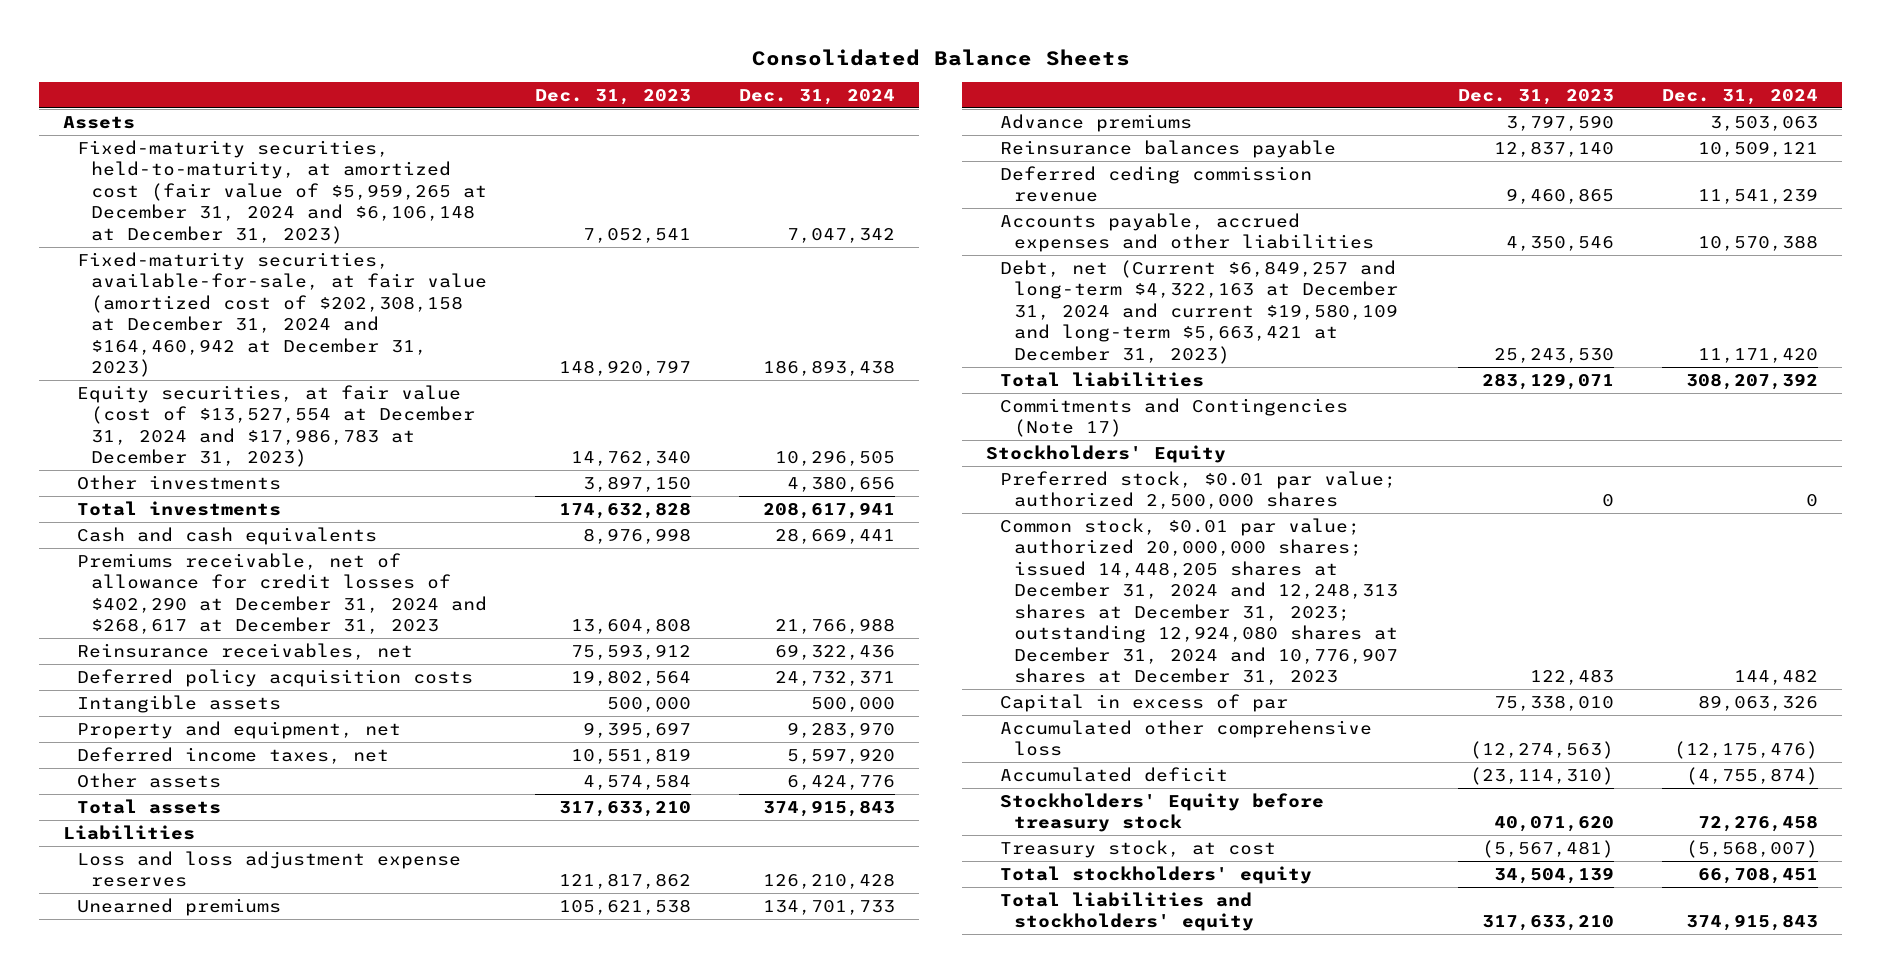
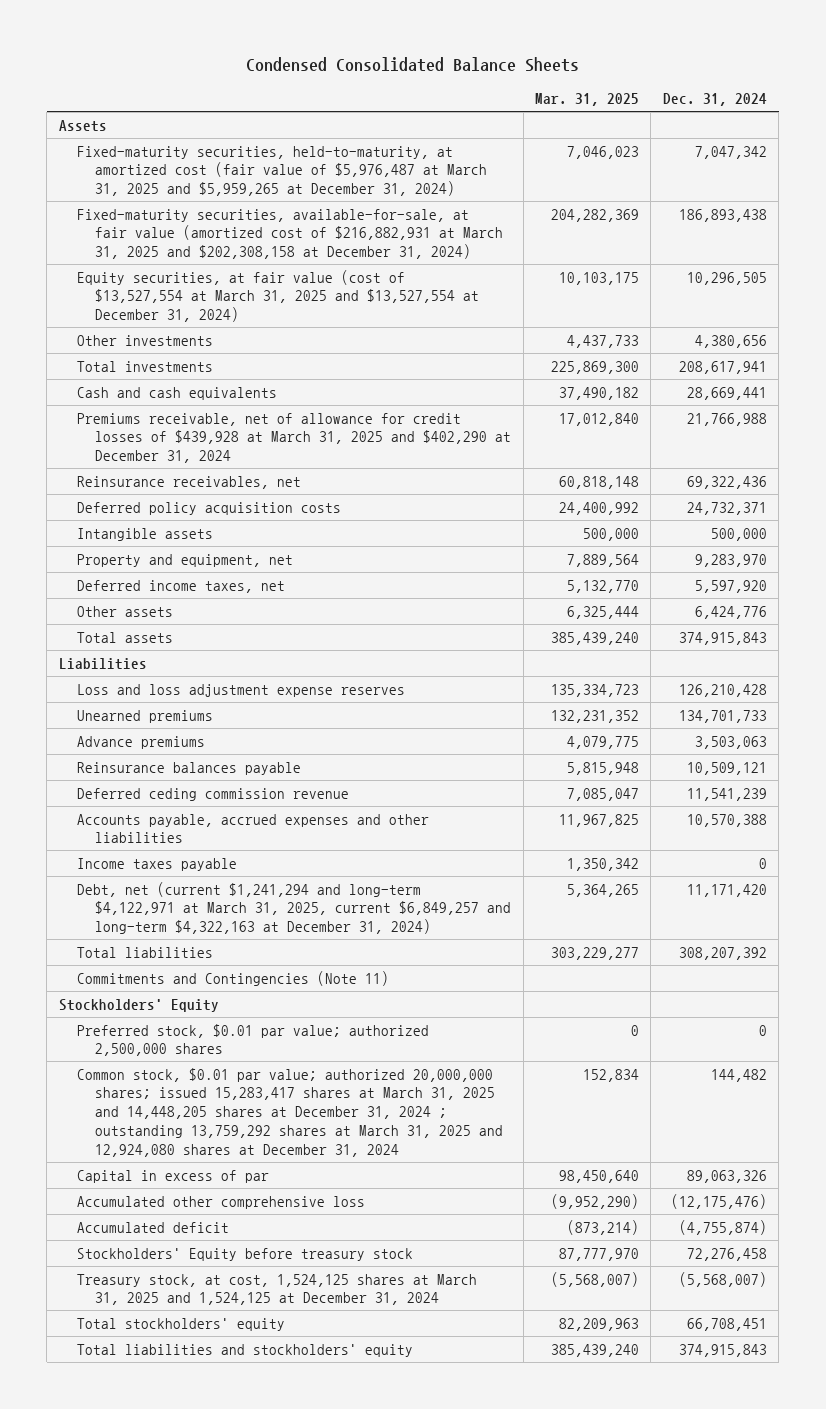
[751,49,1130,67] Consolidated Balance Sheets -> [245,57,579,73] Condensed Consolidated Balance Sheets
[534,89,691,106] Dec. 31, 2023 -> none
none -> [535,93,640,107] Mar. 31, 2025
[76,139,487,244] Fixed-maturity securities, held-to-maturity, at amortized cost (fair value of $5,959,265 at December 31, 2024 and $6,106,148 at December 31, 2023) -> [76,145,488,197] Fixed-maturity securities, held-to-maturity, at amortized cost (fair value of $5,976,487 at March 31, 2025 and $5,959,265 at December 31, 2024)
[76,251,487,378] Fixed-maturity securities, available-for-sale, at fair value (amortized cost of $202,308,158 at December 31, 2024 and $164,460,942 at December 31, 2023) -> [76,208,504,260] Fixed-maturity securities, available-for-sale, at fair value (amortized cost of $216,882,931 at March 31, 2025 and $202,308,158 at December 31, 2024)
[76,384,475,468] Equity securities, at fair value (cost of $13,527,554 at December 31, 2024 and $17,986,783 at December 31, 2023) -> [76,269,480,323] Equity securities, at fair value (cost of $13,527,554 at March 31, 2025 and $13,527,554 at December 31, 2024)
[76,552,487,635] Premiums receivable, net of allowance for credit losses of $402,290 at December 31, 2024 and $268,617 at December 31, 2023 -> [76,412,512,464] Premiums receivable, net of allowance for credit losses of $439,928 at March 31, 2025 and $402,290 at December 31, 2024
none -> [76,857,237,871] Income taxes payable
[999,259,1398,364] Debt, net (Current $6,849,257 and long-term $4,322,163 at December 31, 2024 and current $19,580,109 and long-term $5,663,421 at December 31, 2023) -> [76,881,512,935] Debt, net (current $1,241,294 and long-term $4,122,971 at March 31, 2025, current $6,849,257 and long-term $4,322,163 at December 31, 2024)
[999,397,1348,438] Commitments and Contingencies (Note 17) -> [76,970,389,986] Commitments and Contingencies (Note 11)
[999,517,1398,686] Common stock, $0.01 par value; authorized 20,000,000 shares; issued 14,448,205 shares at December 31, 2024 and 12,248,313 shares at December 31, 2023; outstanding 12,924,080 shares at December 31, 2024 and 10,776,907 shares at December 31, 2023 -> [76,1067,504,1157] Common stock, $0.01 par value; authorized 20,000,000 shares; issued 15,283,417 shares at March 31, 2025 and 14,448,205 shares at December 31, 2024 ; outstanding 13,759,292 shares at March 31, 2025 and 12,924,080 shares at December 31, 2024
[999,839,1276,858] Treasury stock, at cost -> [76,1273,477,1306] Treasury stock, at cost, 1,524,125 shares at March 31, 2025 and 1,524,125 at December 31, 2024

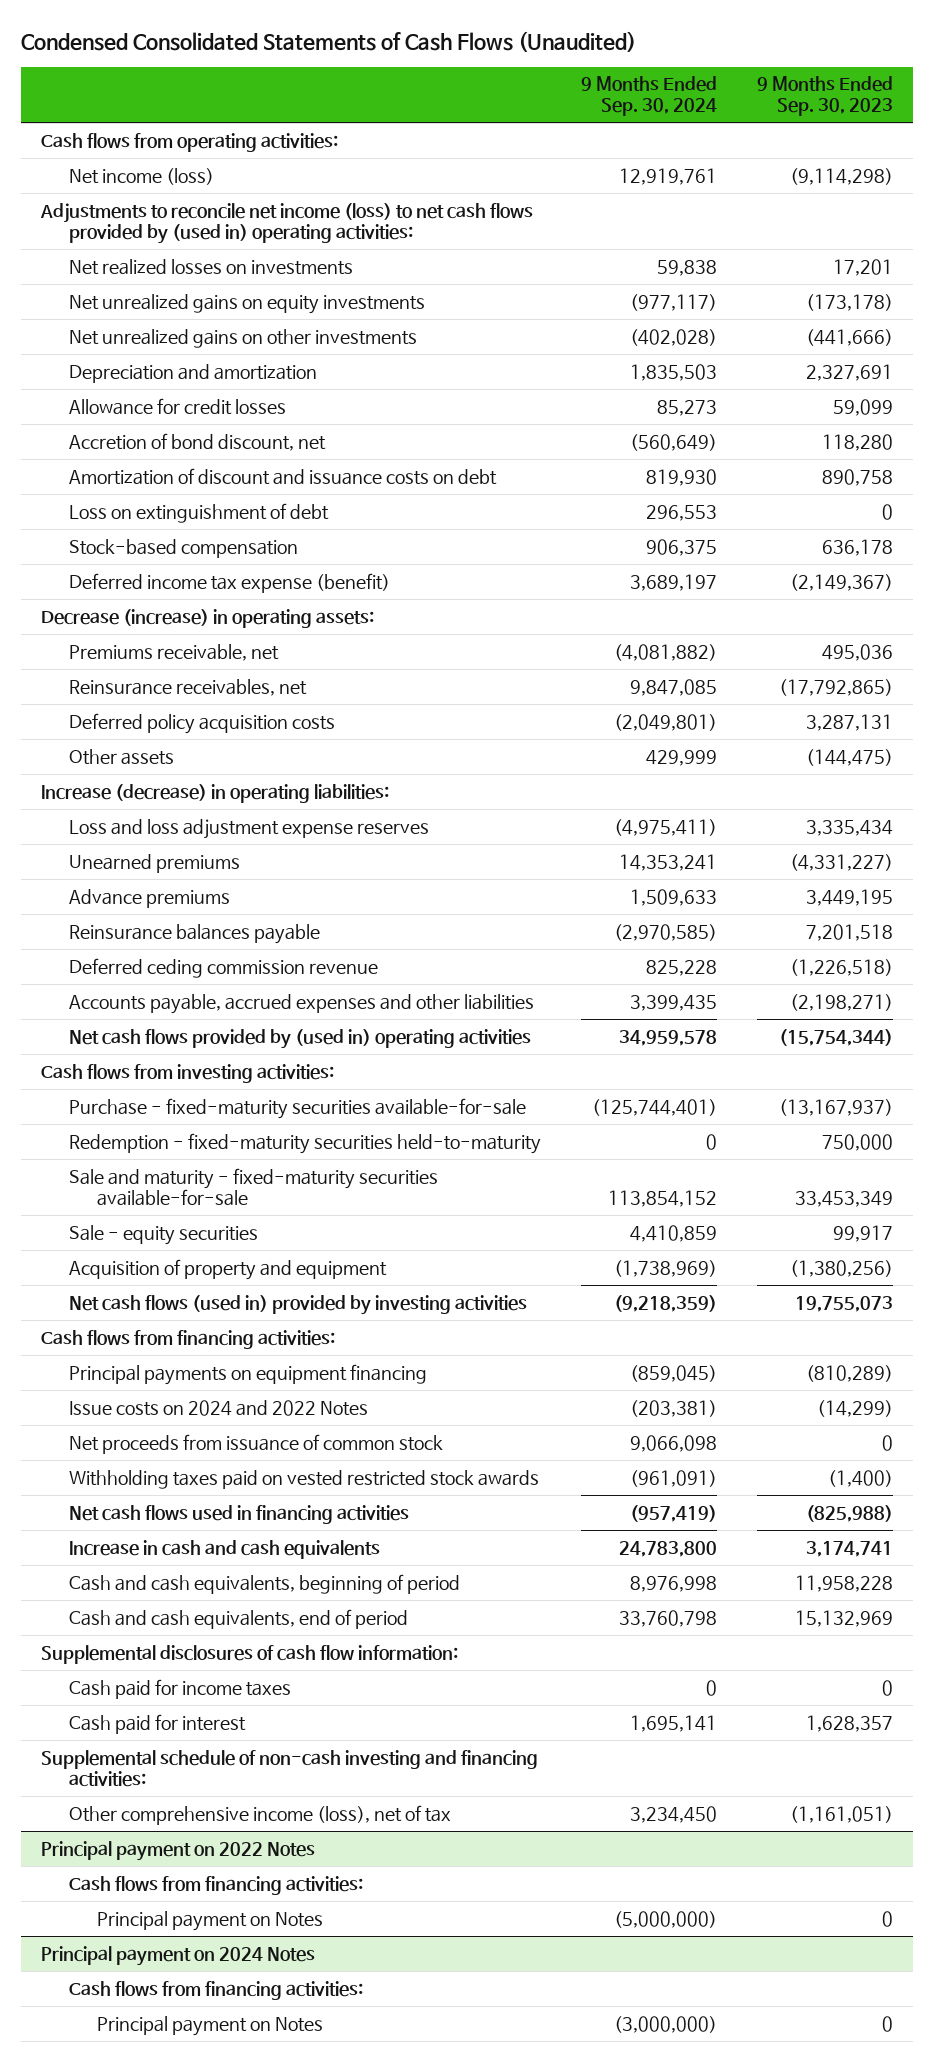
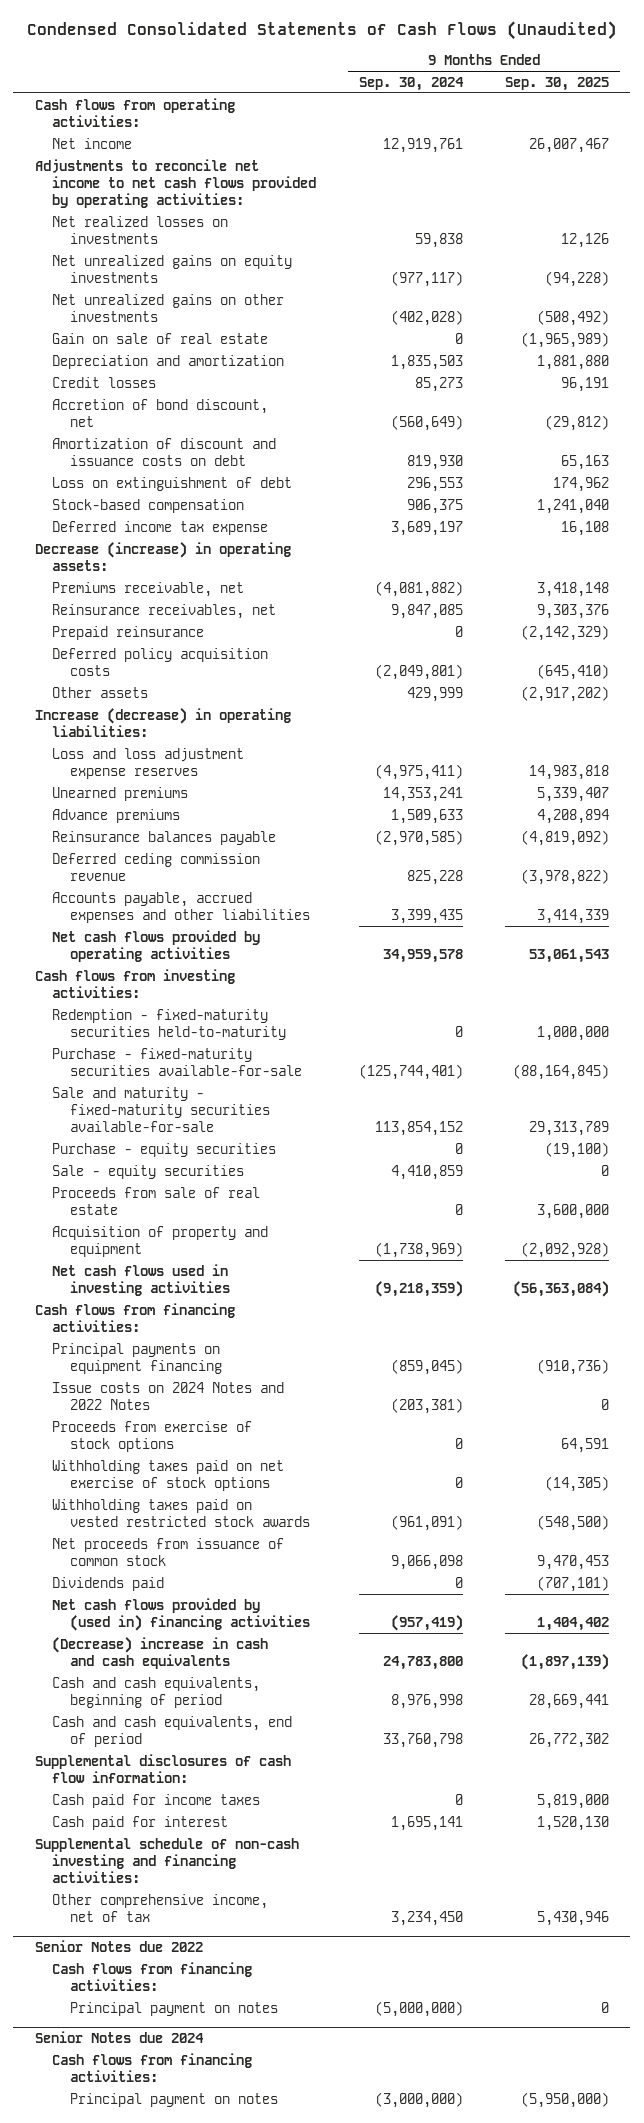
[757,76,894,117] 9 Months Ended Sep. 30, 2023 -> none
none -> [504,76,609,91] Sep. 30, 2025
[69,167,215,185] Net income (loss) -> [52,137,133,149] Net income
[40,202,534,244] Adjustments to reconcile net income (loss) to net cash flows provided by (used in) operating activities: -> [34,158,317,209] Adjustments to reconcile net income to net cash flows provided by operating activities:
none -> [52,332,269,344] Gain on sale of real estate
[69,397,287,415] Allowance for credit losses -> [52,376,157,388] Credit losses
[69,572,391,593] Deferred income tax expense (benefit) -> [52,520,269,535] Deferred income tax expense
none -> [52,625,205,640] Prepaid reinsurance
[69,1028,532,1049] Net cash flows provided by (used in) operating activities -> [52,929,261,963] Net cash flows provided by operating activities
[69,1097,527,1119] Purchase - fixed-maturity securities available-for-sale -> [52,1047,302,1077] Purchase - fixed-maturity securities available-for-sale
none -> [52,1142,277,1157] Purchase - equity securities
none -> [52,1186,261,1216] Proceeds from sale of real estate
[69,1294,528,1315] Net cash flows (used in) provided by investing activities -> [52,1263,230,1297] Net cash flows used in investing activities
[69,1399,369,1416] Issue costs on 2024 and 2022 Notes -> [52,1381,285,1411] Issue costs on 2024 Notes and 2022 Notes
none -> [52,1420,253,1453] Proceeds from exercise of stock options
none -> [52,1459,285,1492] Withholding taxes paid on net exercise of stock options
[69,1433,444,1454] Net proceeds from issuance of common stock -> [52,1537,285,1567] Net proceeds from issuance of common stock
none -> [52,1576,165,1591] Dividends paid
[69,1504,410,1524] Net cash flows used in financing activities -> [52,1597,310,1632] Net cash flows provided by (used in) financing activities
[69,1539,381,1559] Increase in cash and cash equivalents -> [52,1636,269,1670] (Decrease) increase in cash and cash equivalents
[69,1804,452,1825] Other comprehensive income (loss), net of tax -> [52,1893,269,1923] Other comprehensive income, net of tax
[41,1840,316,1861] Principal payment on 2022 Notes -> [34,1940,203,1953] Senior Notes due 2022
[97,1910,324,1931] Principal payment on Notes -> [69,2001,278,2016] Principal payment on notes
[41,1945,316,1966] Principal payment on 2024 Notes -> [34,2031,204,2044] Senior Notes due 2024
[97,2015,324,2036] Principal payment on Notes -> [69,2092,278,2107] Principal payment on notes

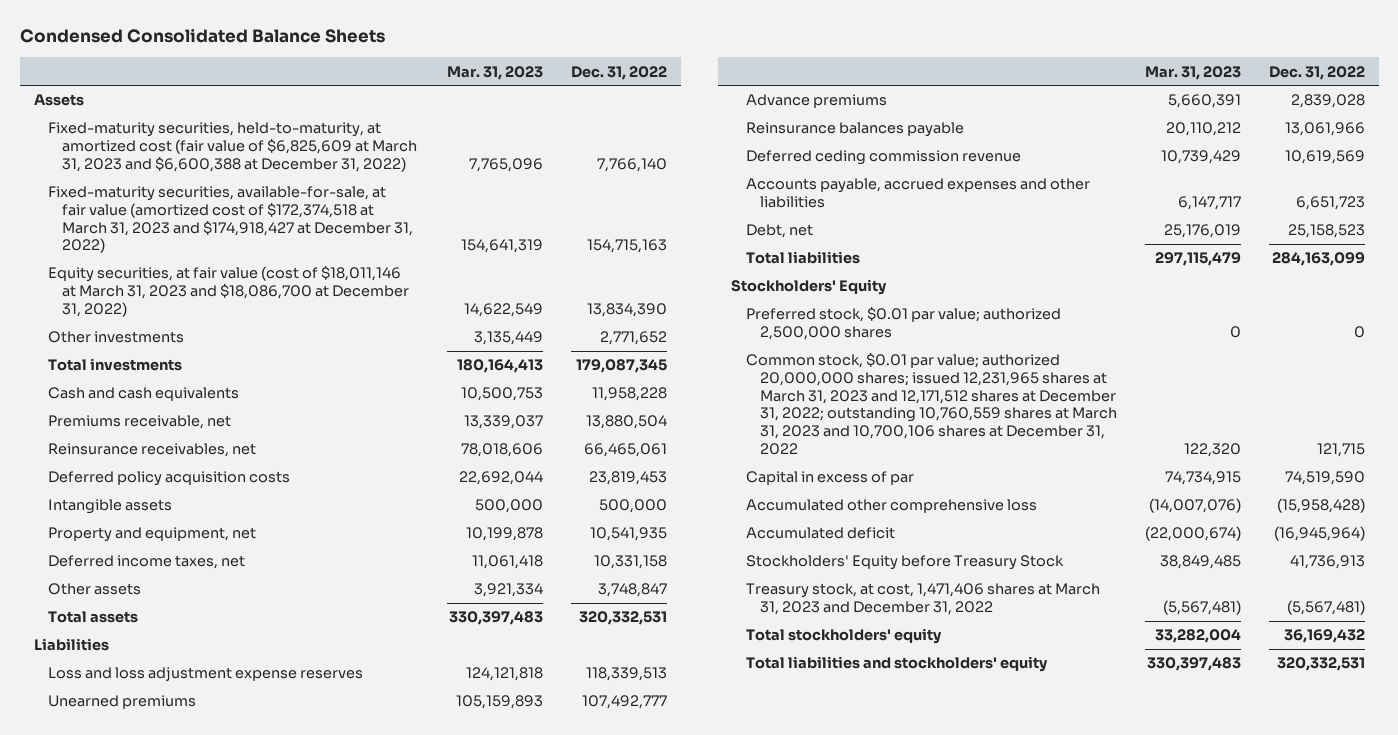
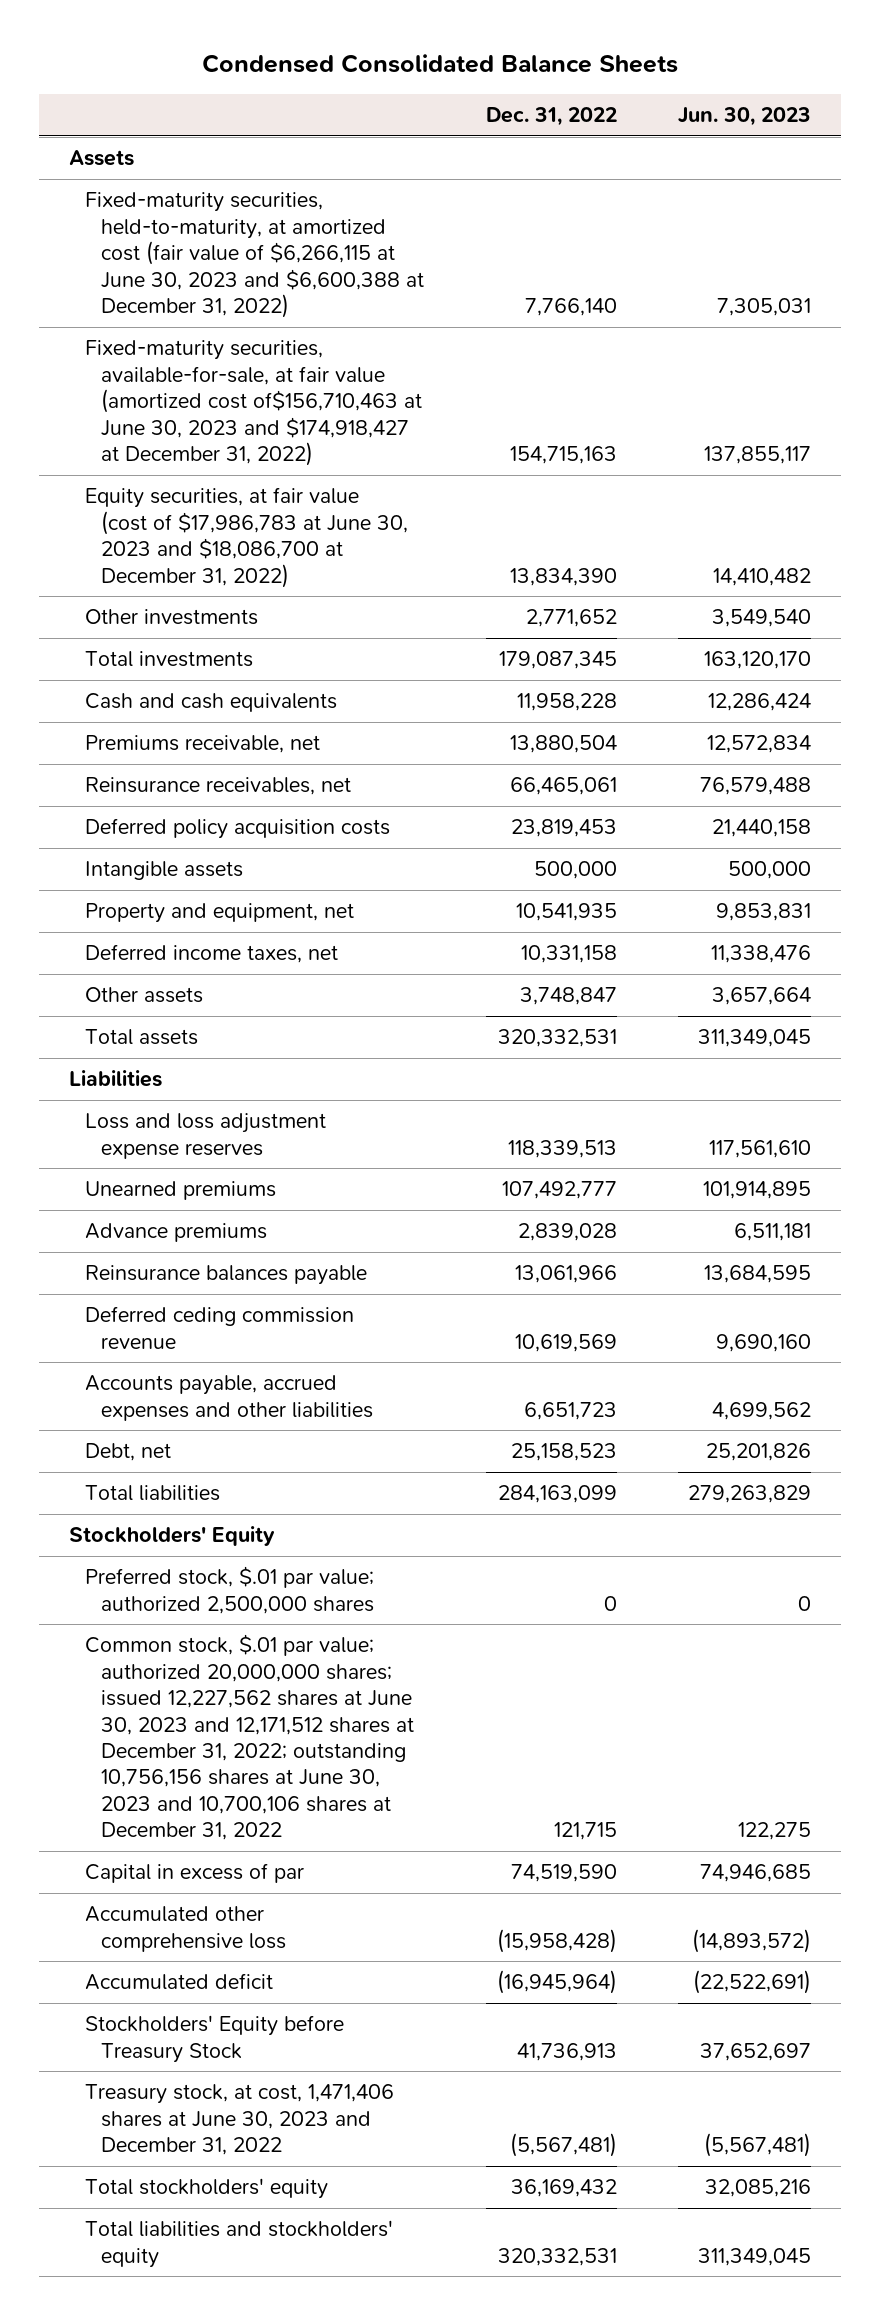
[447,65,544,80] Mar. 31, 2023 -> none
none -> [677,107,811,127] Jun. 30, 2023
[47,122,418,172] Fixed-maturity securities, held-to-maturity, at amortized cost (fair value of $6,825,609 at March 31, 2023 and $6,600,388 at December 31, 2022) -> [85,192,425,318] Fixed-maturity securities, held-to-maturity, at amortized cost (fair value of $6,266,115 at June 30, 2023 and $6,600,388 at December 31, 2022)
[47,186,414,254] Fixed-maturity securities, available-for-sale, at fair value (amortized cost of $172,374,518 at March 31, 2023 and $174,918,427 at December 31, 2022) -> [85,340,423,466] Fixed-maturity securities, available-for-sale, at fair value (amortized cost of$156,710,463 at June 30, 2023 and $174,918,427 at December 31, 2022)
[47,266,410,317] Equity securities, at fair value (cost of $18,011,146 at March 31, 2023 and $18,086,700 at December 31, 2022) -> [85,487,409,588] Equity securities, at fair value (cost of $17,986,783 at June 30, 2023 and $18,086,700 at December 31, 2022)
[745,307,1061,341] Preferred stock, $0.01 par value; authorized 2,500,000 shares -> [85,1566,375,1614] Preferred stock, $.01 par value; authorized 2,500,000 shares
[745,353,1118,455] Common stock, $0.01 par value; authorized 20,000,000 shares; issued 12,231,965 shares at March 31, 2023 and 12,171,512 shares at December 31, 2022; outstanding 10,760,559 shares at March 31, 2023 and 10,700,106 shares at December 31, 2022 -> [85,1634,415,1841] Common stock, $.01 par value; authorized 20,000,000 shares; issued 12,227,562 shares at June 30, 2023 and 12,171,512 shares at December 31, 2022; outstanding 10,756,156 shares at June 30, 2023 and 10,700,106 shares at December 31, 2022
[745,583,1100,616] Treasury stock, at cost, 1,471,406 shares at March 31, 2023 and December 31, 2022 -> [85,2084,395,2156] Treasury stock, at cost, 1,471,406 shares at June 30, 2023 and December 31, 2022

